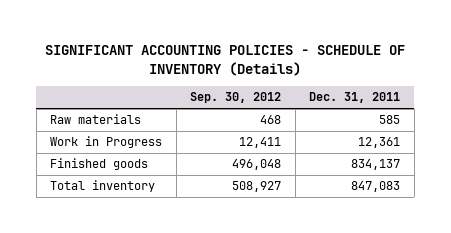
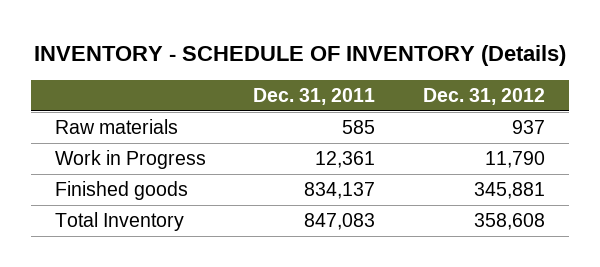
[45,45,406,76] SIGNIFICANT ACCOUNTING POLICIES - SCHEDULE OF INVENTORY (Details) -> [33,44,566,66] INVENTORY - SCHEDULE OF INVENTORY (Details)
[190,92,282,104] Sep. 30, 2012 -> none
none -> [423,87,546,105] Dec. 31, 2012
[50,180,156,193] Total inventory -> [54,211,184,231] Total Inventory

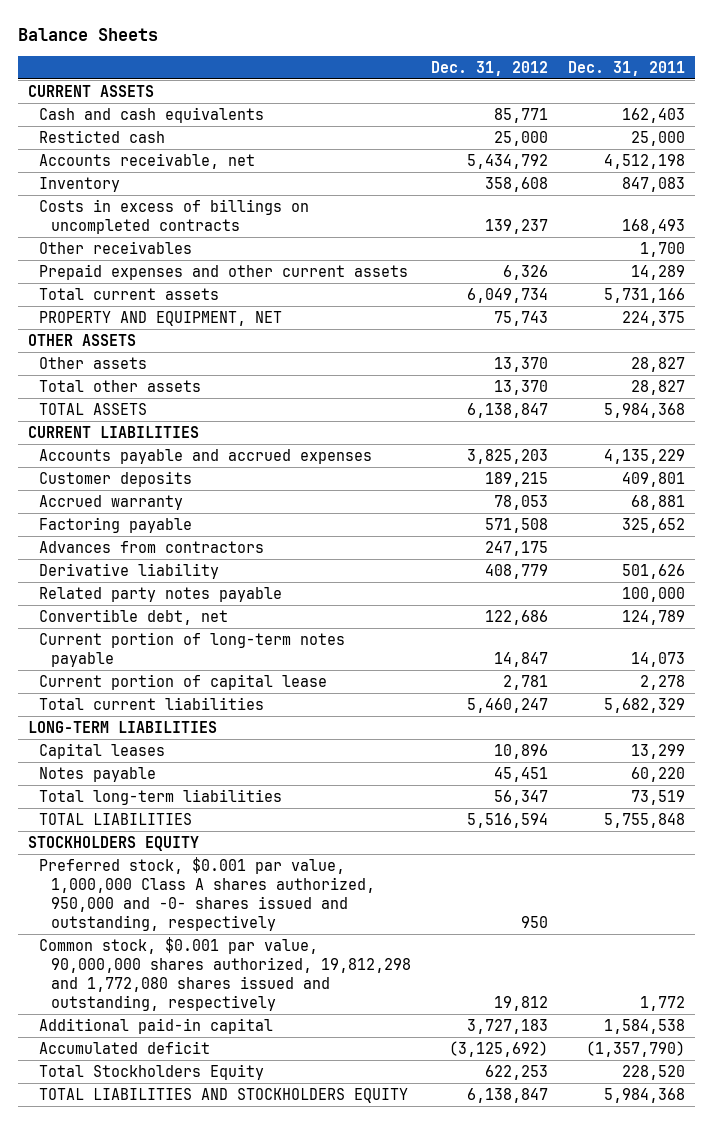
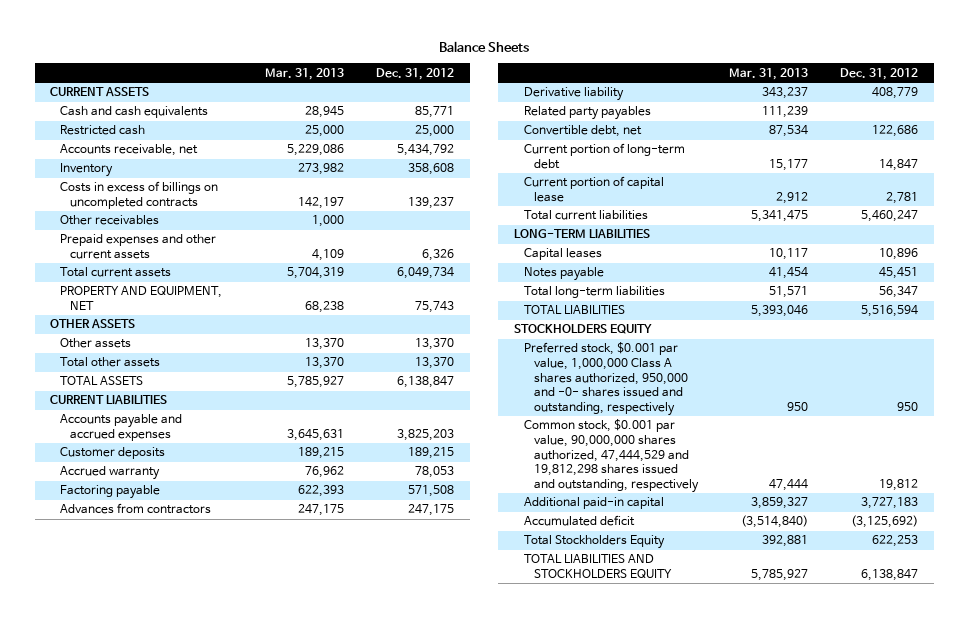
[567,60,685,76] Dec. 31, 2011 -> none
none -> [265,67,345,80] Mar. 31, 2013
[39,129,166,143] Resticted cash -> none
none -> [60,125,146,136] Restricted cash
[39,586,283,602] Related party notes payable -> [524,106,652,121] Related party payables
[39,631,346,668] Current portion of long-term notes payable -> [524,143,686,170] Current portion of long-term debt
[39,936,411,1012] Common stock, $0.001 par value, 90,000,000 shares authorized, 19,812,298 and 1,772,080 shares issued and outstanding, respectively -> [524,419,699,493] Common stock, $0.001 par value, 90,000,000 shares authorized, 47,444,529 and 19,812,298 shares issued and outstanding, respectively

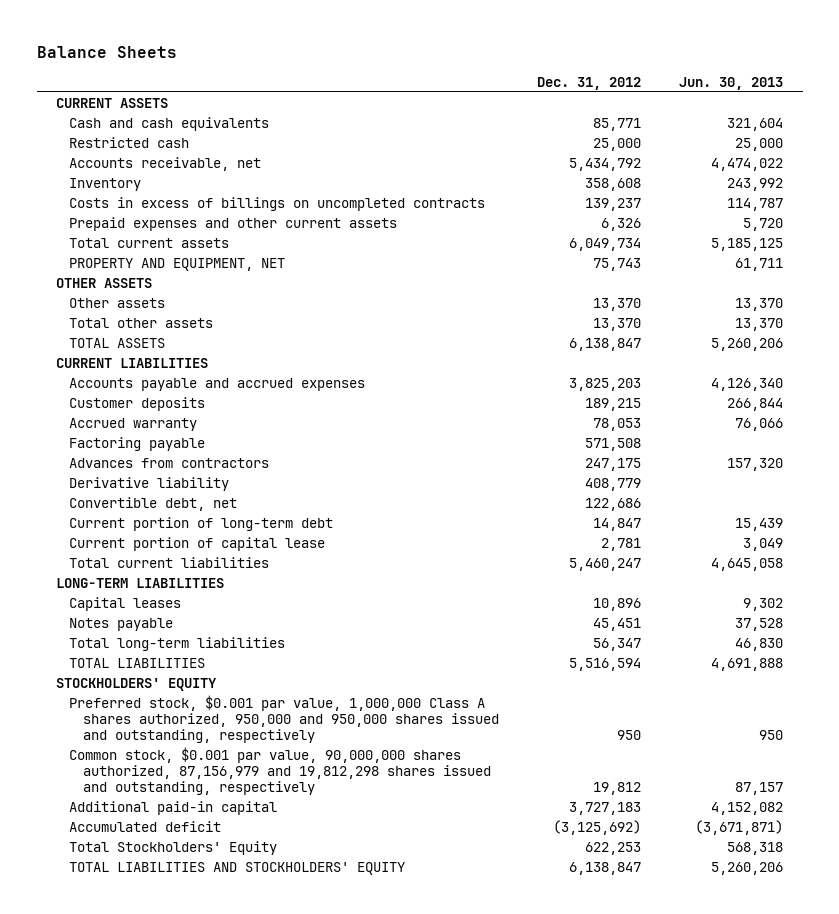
[265,67,345,80] Mar. 31, 2013 -> none
none -> [679,76,784,90] Jun. 30, 2013
[60,215,160,226] Other receivables -> none
[524,106,652,121] Related party payables -> none
[514,324,653,335] STOCKHOLDERS EQUITY -> [55,677,217,691] STOCKHOLDERS' EQUITY
[524,342,688,416] Preferred stock, $0.001 par value, 1,000,000 Class A shares authorized, 950,000 and -0- shares issued and outstanding, respectively -> [69,694,499,744] Preferred stock, $0.001 par value, 1,000,000 Class A shares authorized, 950,000 and 950,000 shares issued and outstanding, respectively
[524,419,699,493] Common stock, $0.001 par value, 90,000,000 shares authorized, 47,444,529 and 19,812,298 shares issued and outstanding, respectively -> [69,746,491,796] Common stock, $0.001 par value, 90,000,000 shares authorized, 87,156,979 and 19,812,298 shares issued and outstanding, respectively
[524,535,666,550] Total Stockholders Equity -> [69,840,278,855] Total Stockholders' Equity
[524,554,672,579] TOTAL LIABILITIES AND STOCKHOLDERS EQUITY -> [69,861,406,875] TOTAL LIABILITIES AND STOCKHOLDERS' EQUITY

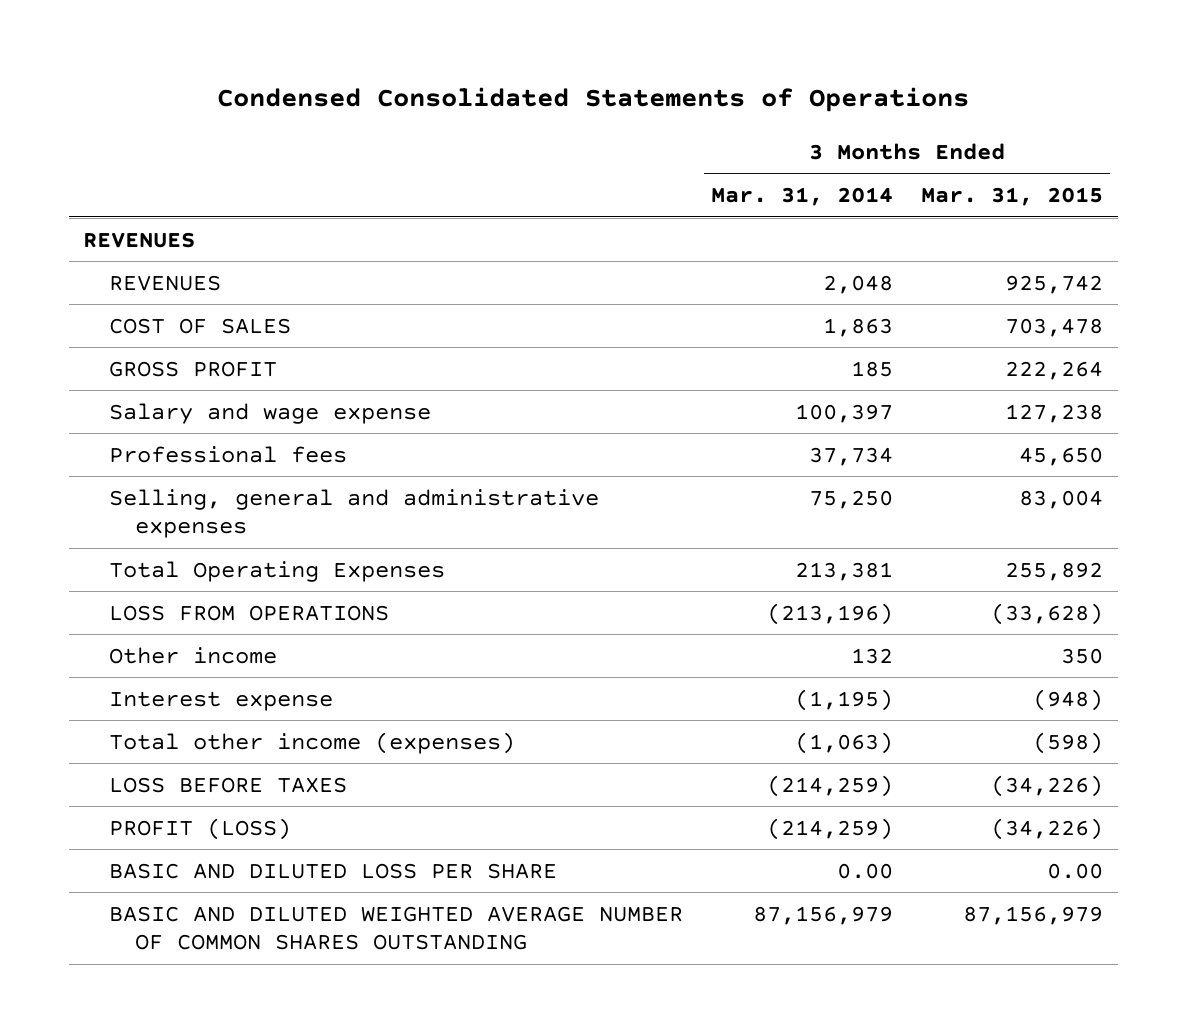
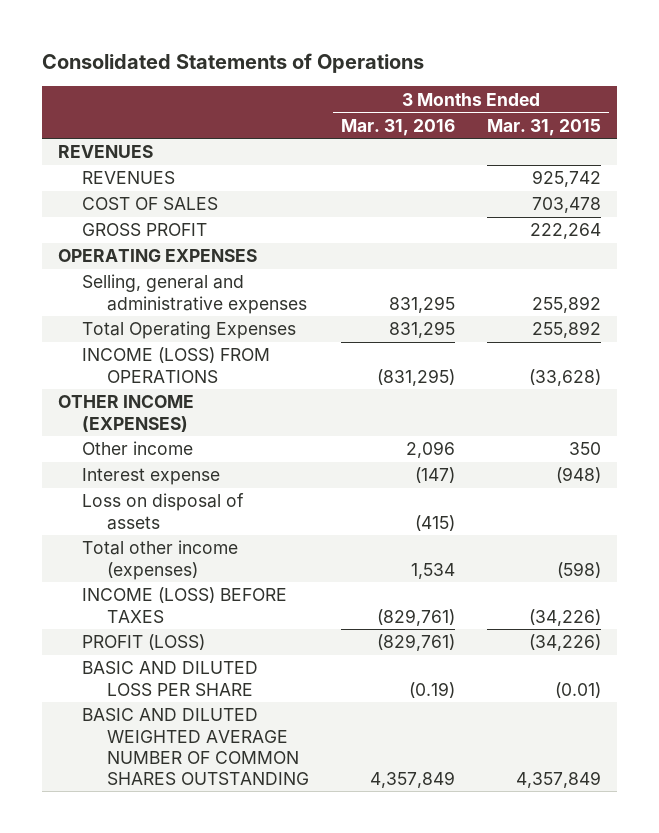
[217,87,970,113] Condensed Consolidated Statements of Operations -> [41,52,424,73] Consolidated Statements of Operations
[711,187,894,207] Mar. 31, 2014 -> none
none -> [341,118,456,136] Mar. 31, 2016
[108,402,431,424] Salary and wage expense -> none
[108,445,347,463] Professional fees -> none
none -> [57,249,257,263] OPERATING EXPENSES
[1019,489,1104,509] 83,004 -> [532,295,602,313] 255,892
[108,604,389,621] LOSS FROM OPERATIONS -> [82,347,271,383] INCOME (LOSS) FROM OPERATIONS
none -> [57,395,194,432] OTHER INCOME (EXPENSES)
none -> [82,493,245,530] Loss on disposal of assets
[108,776,347,793] LOSS BEFORE TAXES -> [82,587,288,623] INCOME (LOSS) BEFORE TAXES
[1047,862,1104,879] 0.00 -> [555,681,602,698] (0.01)
[963,905,1104,925] 87,156,979 -> [516,770,602,788] 4,357,849

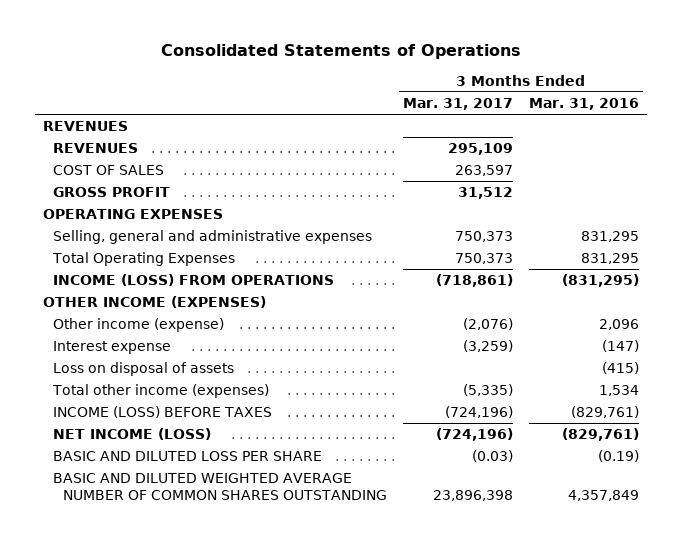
[487,118,602,136] Mar. 31, 2015 -> none
none -> [402,98,513,111] Mar. 31, 2017
[82,441,194,456] Other income -> [52,318,224,333] Other income (expense)
[82,634,206,651] PROFIT (LOSS) -> [52,428,211,441] NET INCOME (LOSS)

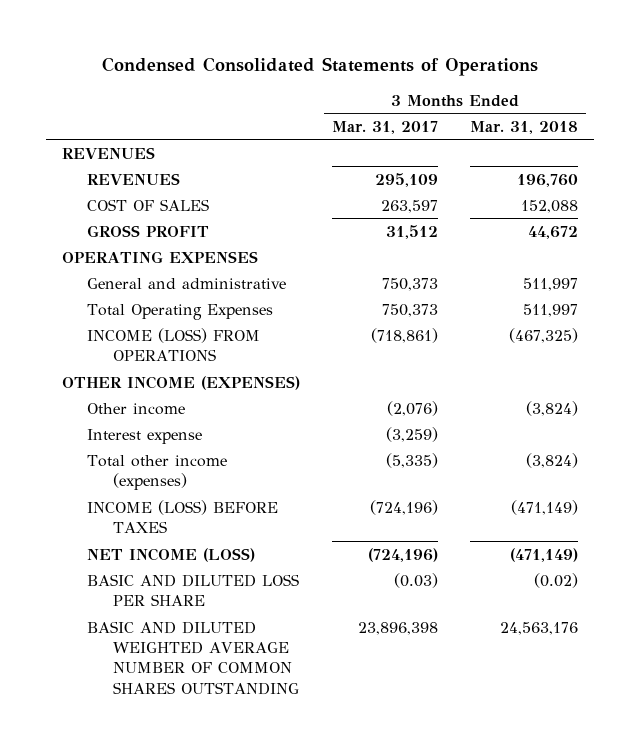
[160,43,521,59] Consolidated Statements of Operations -> [102,57,539,77] Condensed Consolidated Statements of Operations
[528,98,639,111] Mar. 31, 2016 -> none
none -> [470,120,579,134] Mar. 31, 2018
[52,230,372,245] Selling, general and administrative expenses -> [87,277,287,289] General and administrative
[52,318,224,333] Other income (expense) -> [87,402,186,415] Other income
[52,362,234,377] Loss on disposal of assets -> none

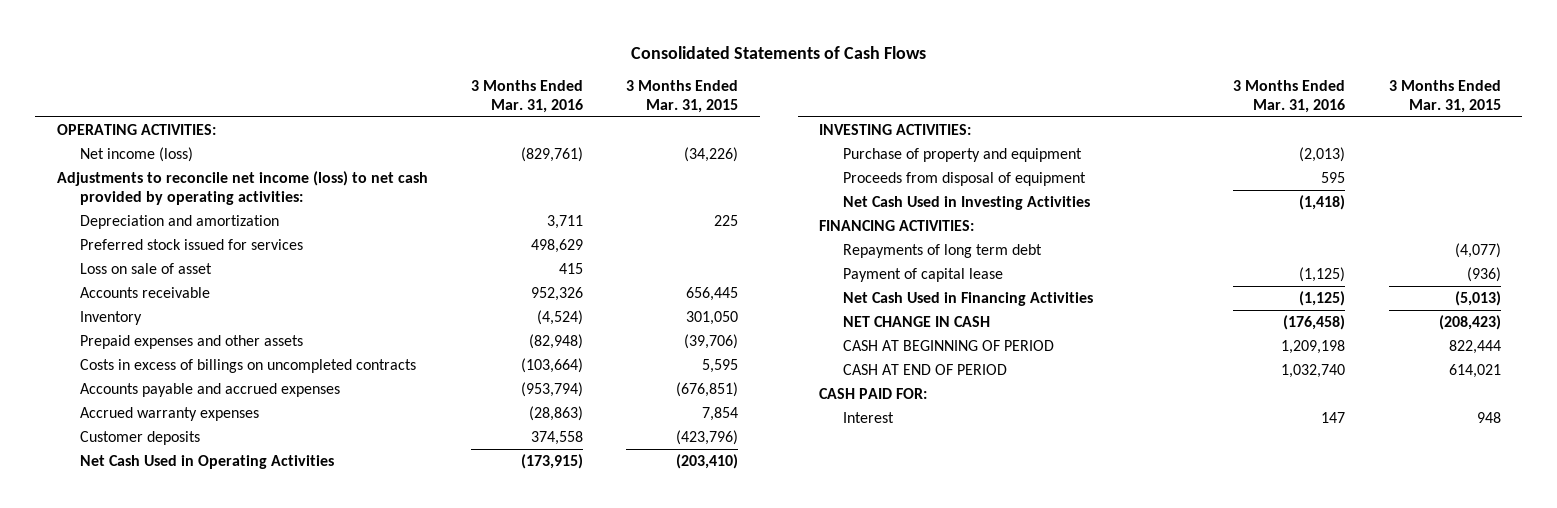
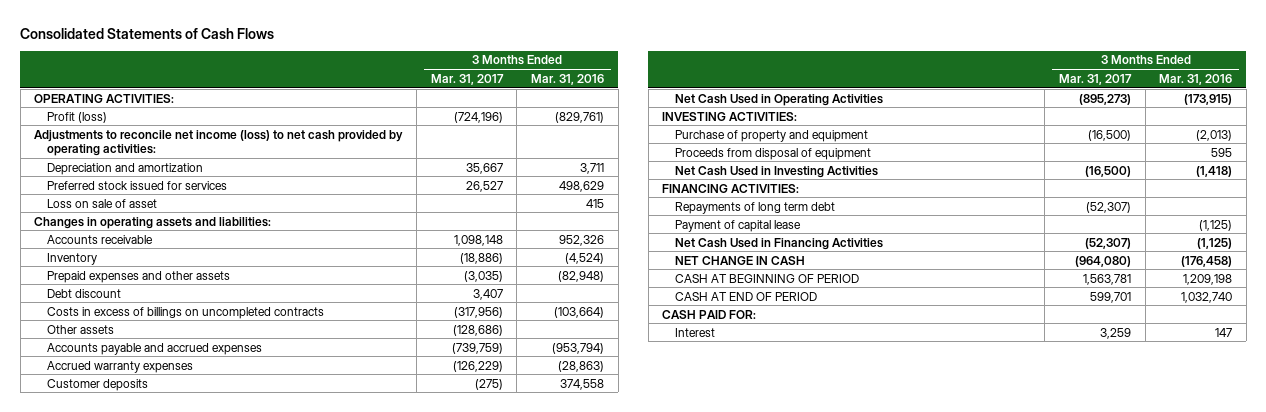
[625,79,738,113] 3 Months Ended Mar. 31, 2015 -> none
none -> [430,73,504,85] Mar. 31, 2017
[79,147,193,163] Net income (loss) -> [46,111,107,123] Profit (loss)
none -> [34,216,272,229] Changes in operating assets and liabilities:
none -> [46,288,121,298] Debt discount
none -> [46,324,114,334] Other assets

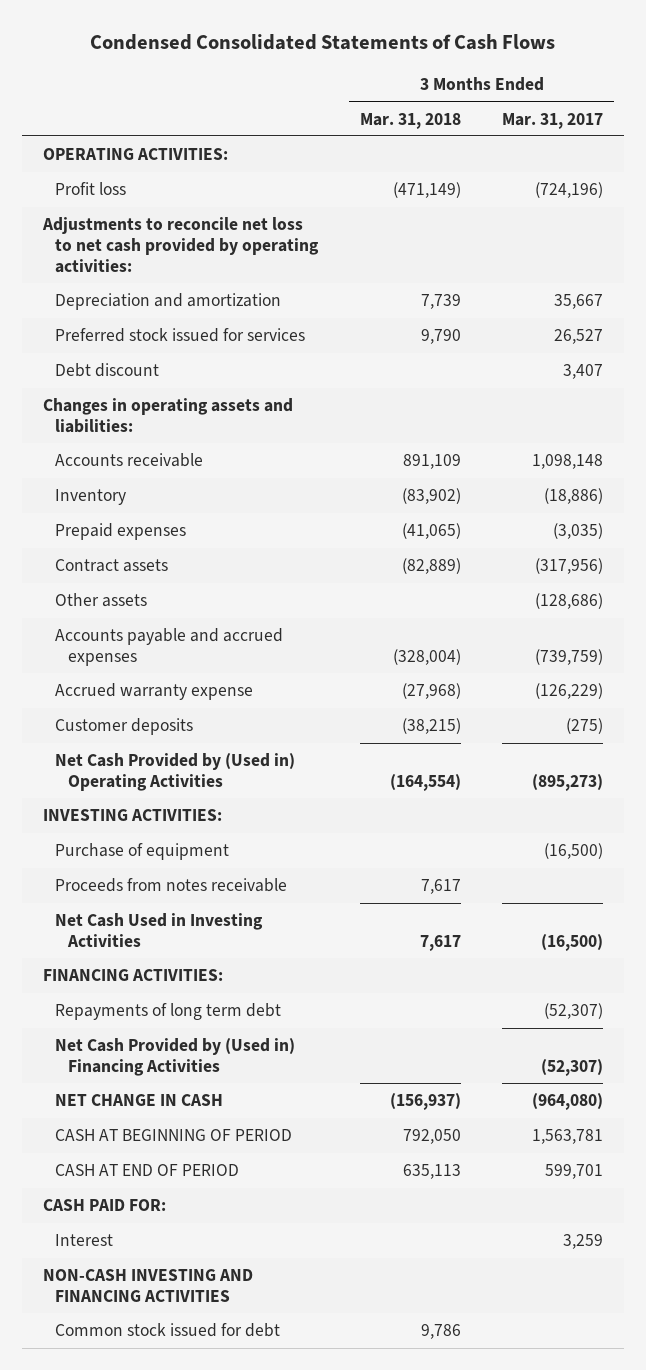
[20,27,275,39] Consolidated Statements of Cash Flows -> [90,34,556,51] Condensed Consolidated Statements of Cash Flows
[531,73,605,85] Mar. 31, 2016 -> none
none -> [359,112,461,129] Mar. 31, 2018
[46,111,107,123] Profit (loss) -> [55,182,127,196] Profit loss
[34,129,404,157] Adjustments to reconcile net income (loss) to net cash provided by operating activities: -> [41,217,320,273] Adjustments to reconcile net loss to net cash provided by operating activities:
[46,198,157,208] Loss on sale of asset -> none
[46,288,121,298] Debt discount -> [55,363,160,378] Debt discount
[46,270,230,283] Prepaid expenses and other assets -> [55,523,187,541] Prepaid expenses
[46,306,324,319] Costs in excess of billings on uncompleted contracts -> [55,559,169,573] Contract assets
[46,360,193,373] Accrued warranty expenses -> [55,683,254,701] Accrued warranty expense
[674,93,883,106] Net Cash Used in Operating Activities -> [55,753,296,791] Net Cash Provided by (Used in) Operating Activities
[674,147,871,160] Proceeds from disposal of equipment -> none
[674,129,868,142] Purchase of property and equipment -> [55,843,230,861] Purchase of equipment
none -> [55,878,288,893] Proceeds from notes receivable
[674,219,801,232] Payment of capital lease -> none
[674,237,883,250] Net Cash Used in Financing Activities -> [55,1038,296,1076] Net Cash Provided by (Used in) Financing Activities
none -> [42,1269,253,1302] NON-CASH INVESTING AND FINANCING ACTIVITIES
none -> [55,1323,281,1338] Common stock issued for debt

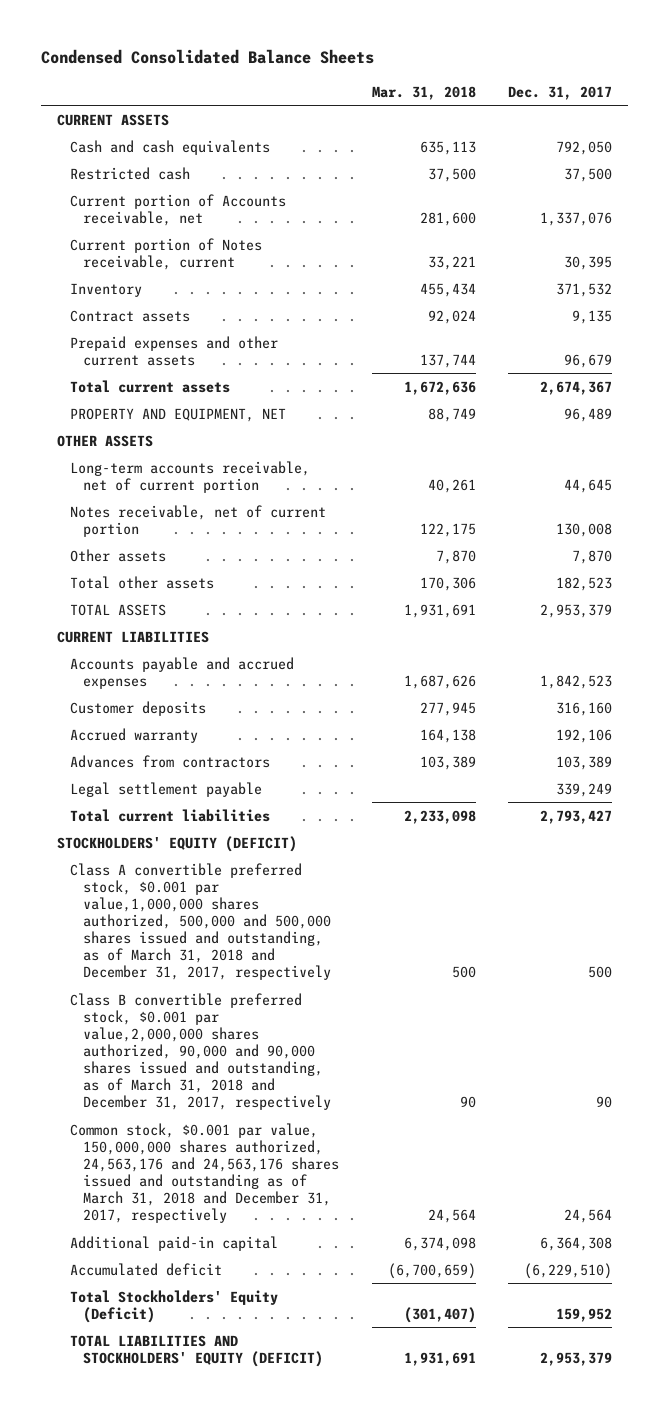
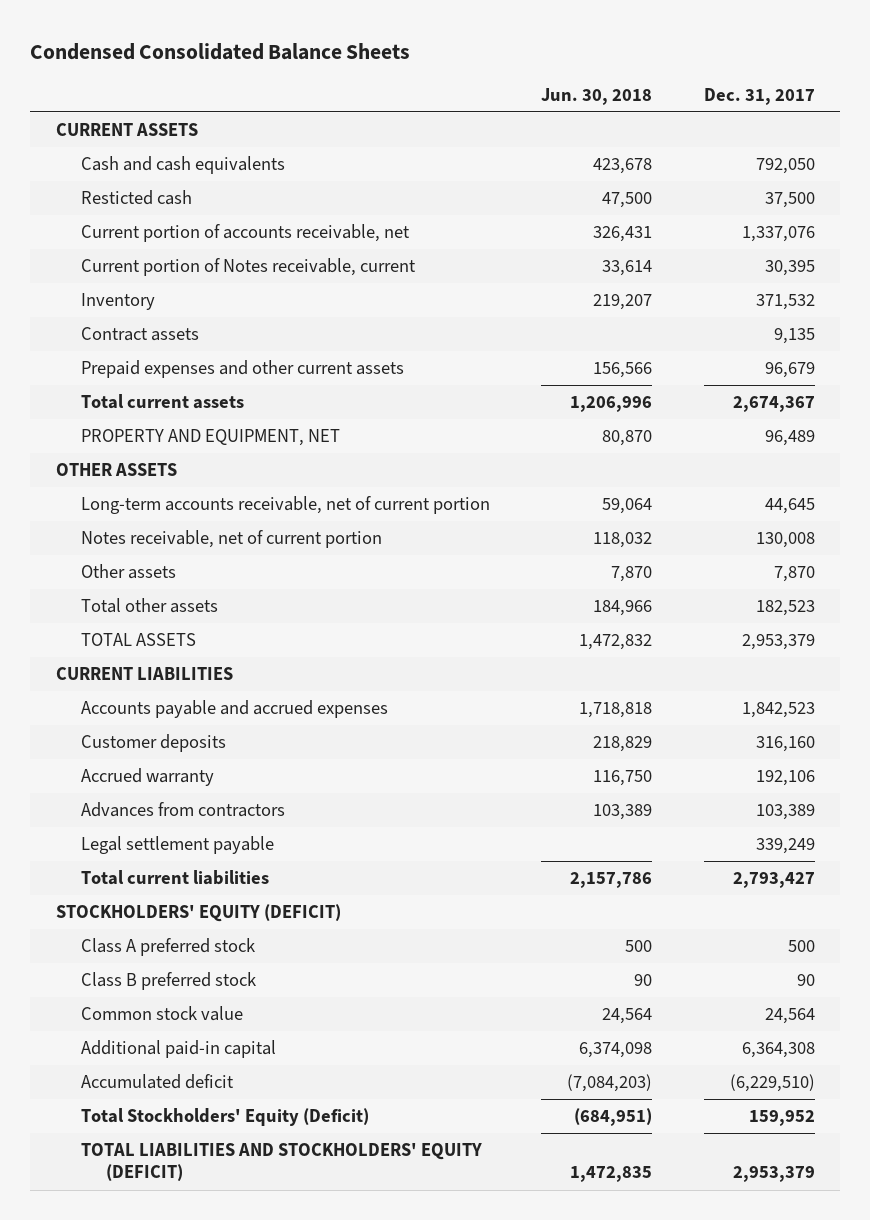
[371,85,476,100] Mar. 31, 2018 -> none
none -> [541,87,653,105] Jun. 30, 2018
[70,166,191,180] Restricted cash -> [81,190,193,206] Resticted cash
[70,193,287,226] Current portion of Accounts receivable, net -> [81,224,411,243] Current portion of accounts receivable, net
[70,862,332,981] Class A convertible preferred stock, $0.001 par value,1,000,000 shares authorized, 500,000 and 500,000 shares issued and outstanding, as of March 31, 2018 and December 31, 2017, respectively -> [81,938,256,957] Class A preferred stock
[70,992,332,1111] Class B convertible preferred stock, $0.001 par value,2,000,000 shares authorized, 90,000 and 90,000 shares issued and outstanding, as of March 31, 2018 and December 31, 2017, respectively -> [81,972,257,991] Class B preferred stock
[70,1122,340,1224] Common stock, $0.001 par value, 150,000,000 shares authorized, 24,563,176 and 24,563,176 shares issued and outstanding as of March 31, 2018 and December 31, 2017, respectively -> [81,1006,244,1022] Common stock value

